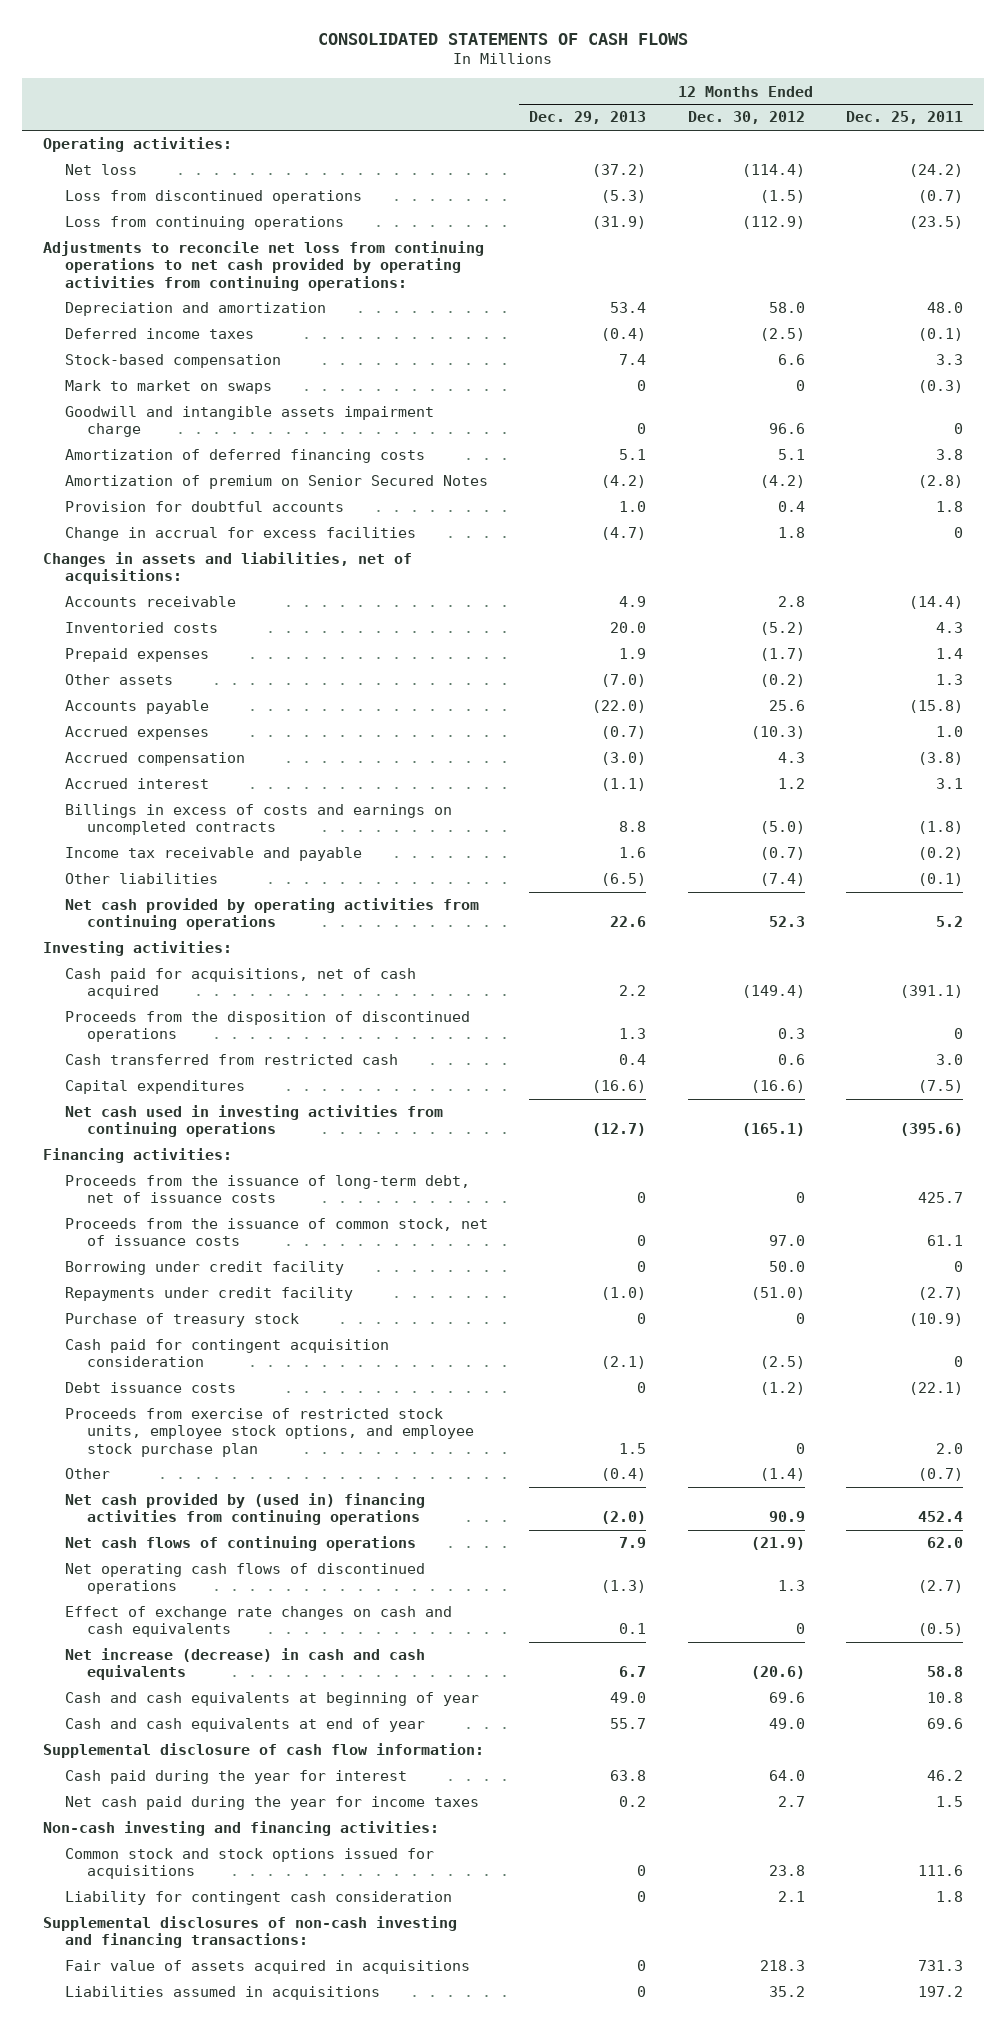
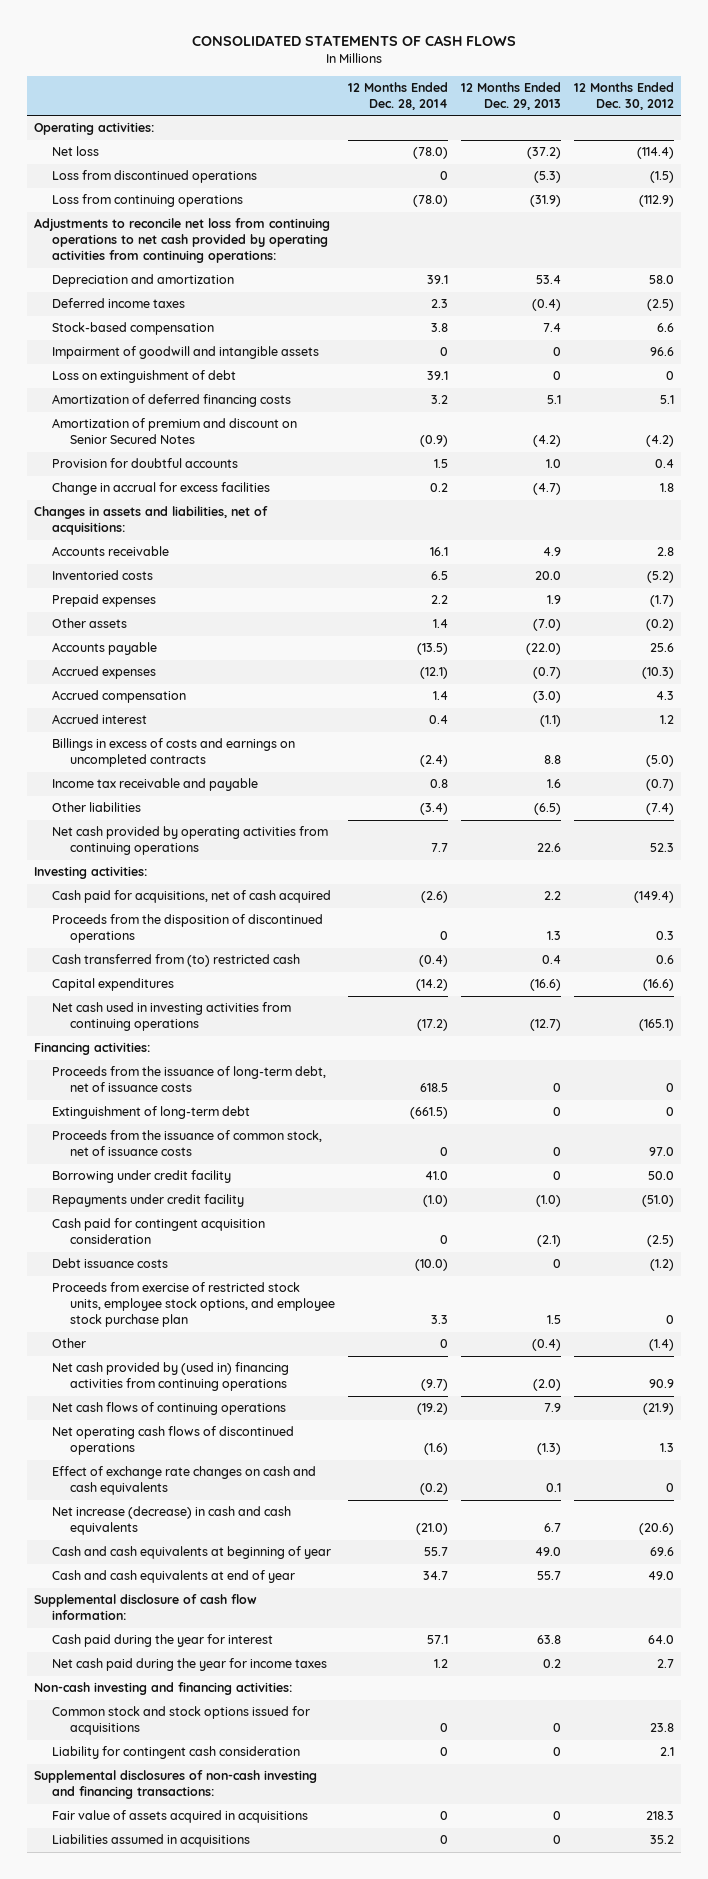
[846,111,964,125] Dec. 25, 2011 -> none
none -> [348,81,449,110] 12 Months Ended Dec. 28, 2014
[64,380,272,395] Mark to market on swaps -> none
[64,406,434,438] Goodwill and intangible assets impairment charge -> [51,346,319,360] Impairment of goodwill and intangible assets
none -> [51,370,236,384] Loss on extinguishment of debt
[64,475,488,490] Amortization of premium on Senior Secured Notes -> [51,418,297,445] Amortization of premium and discount on Senior Secured Notes
[64,1054,398,1066] Cash transferred from restricted cash -> [51,954,300,968] Cash transferred from (to) restricted cash
none -> [51,1106,250,1120] Extinguishment of long-term debt
[64,1313,299,1328] Purchase of treasury stock -> none

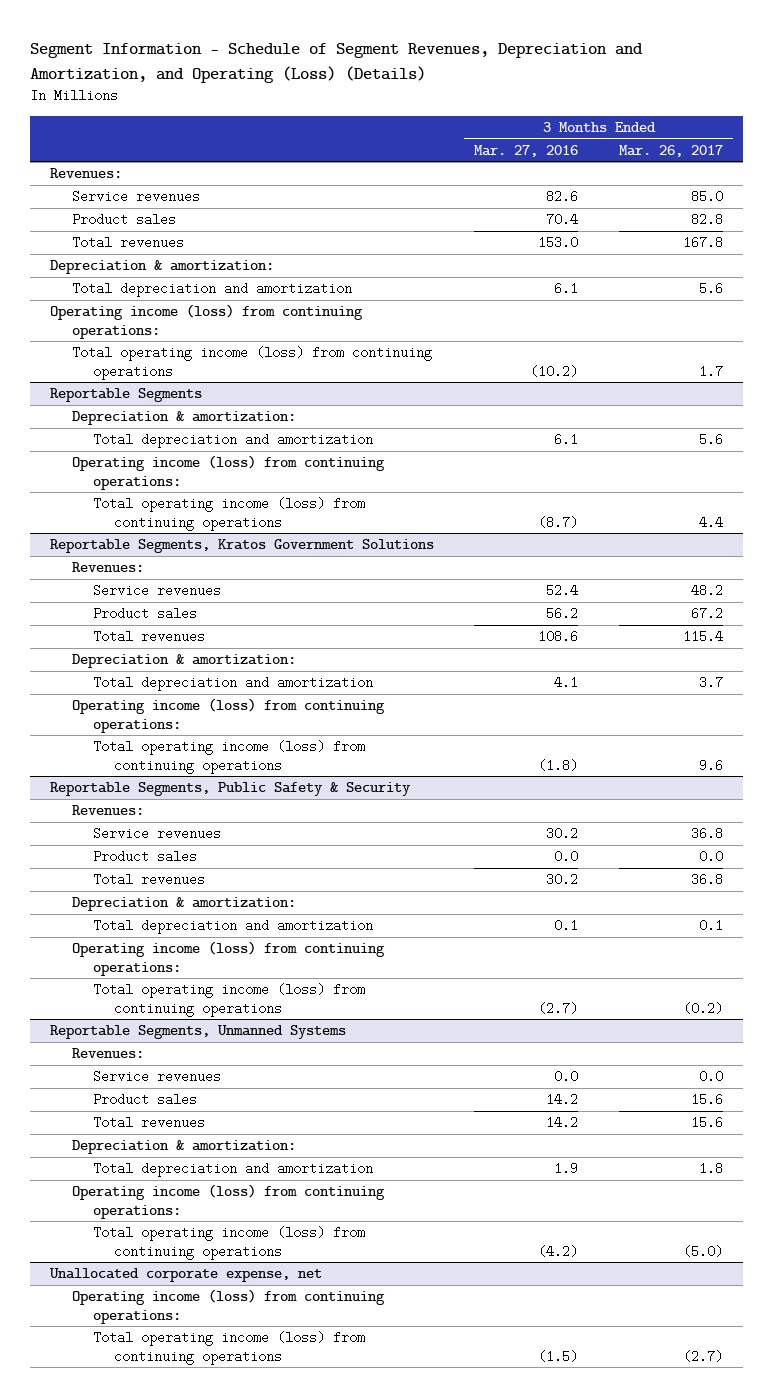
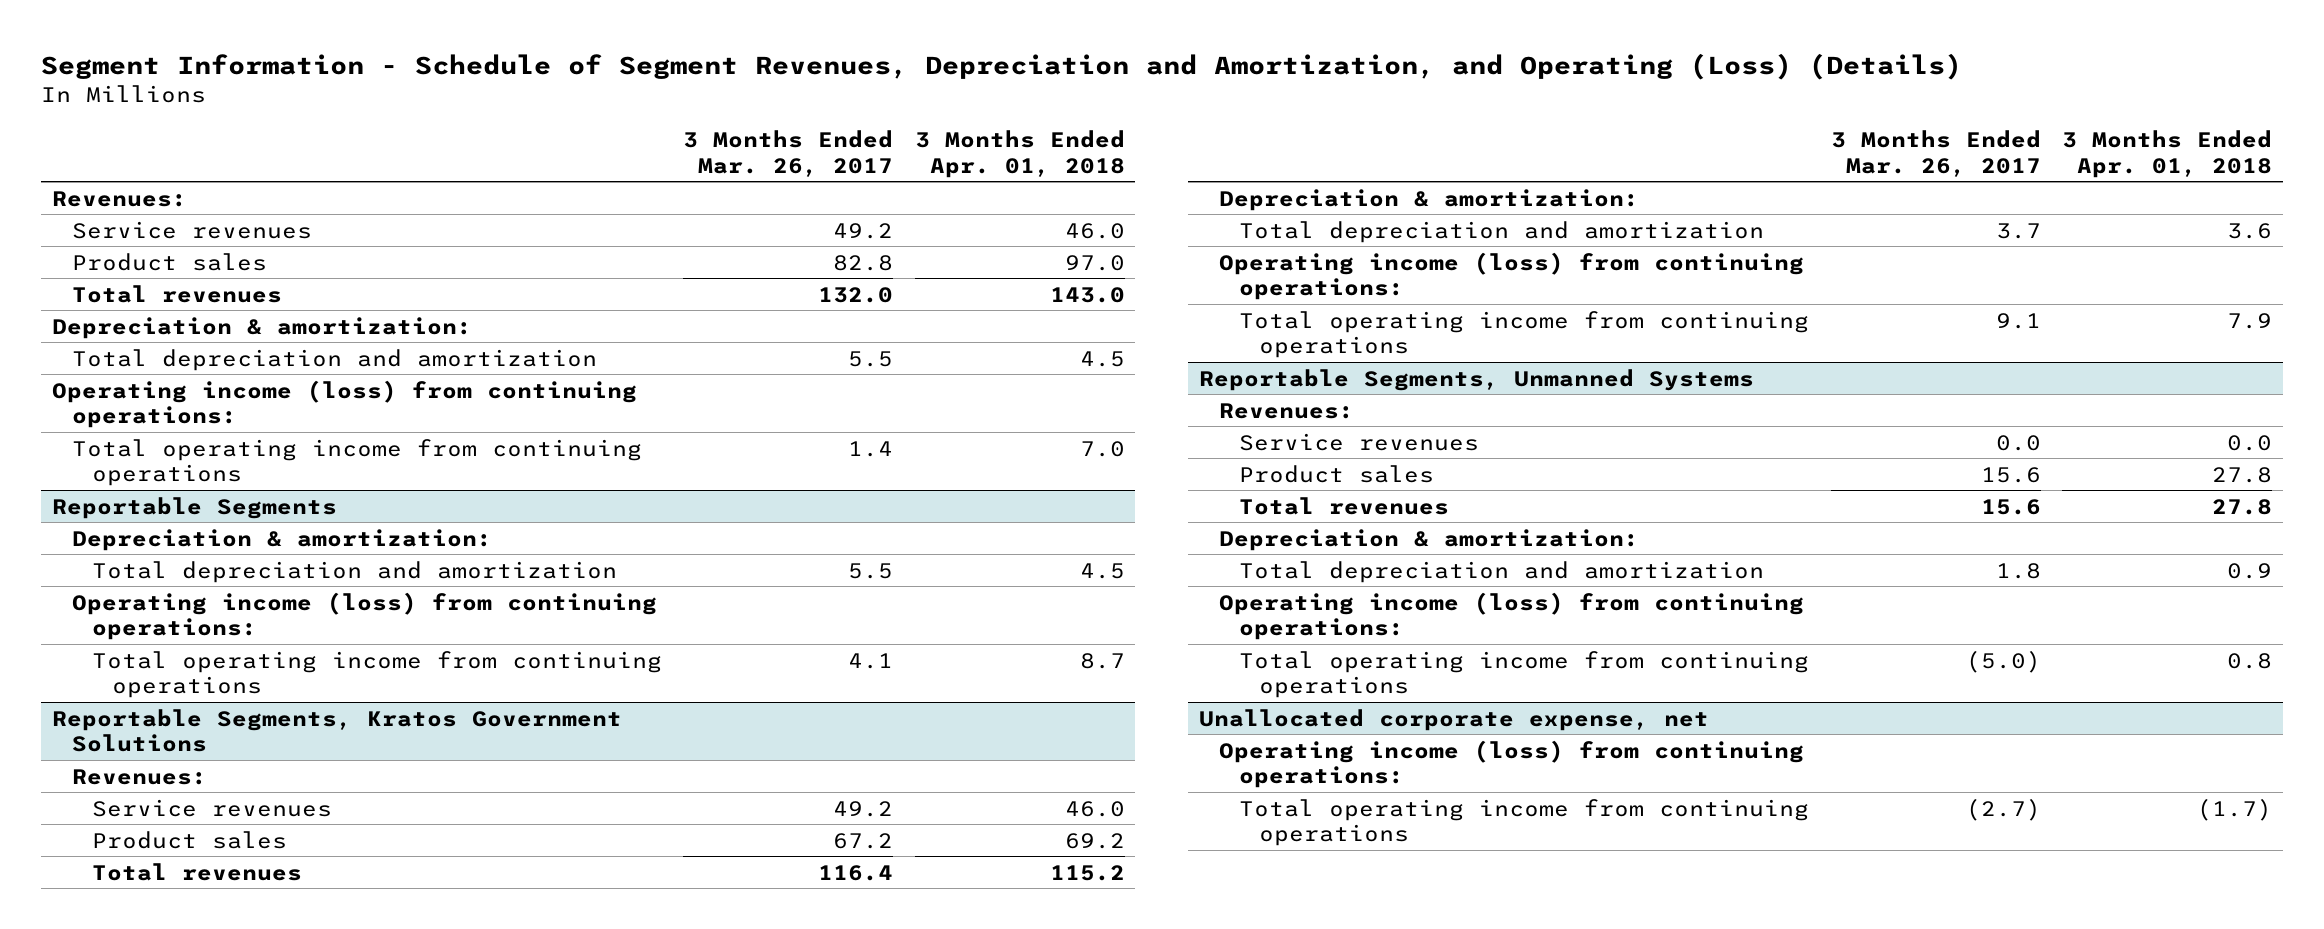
[474,144,579,157] Mar. 27, 2016 -> none
none -> [914,129,1125,178] 3 Months Ended Apr. 01, 2018
[690,190,723,204] 85.0 -> [833,222,894,239] 49.2
[682,236,723,250] 167.8 -> [818,286,894,303] 132.0
[698,282,723,296] 5.6 -> [848,350,894,367] 5.5
[71,346,432,380] Total operating income (loss) from continuing operations -> [71,438,642,487] Total operating income from continuing operations
[698,364,723,378] 1.7 -> [848,440,894,457] 1.4
[698,433,723,447] 5.6 -> [848,562,894,579] 5.5
[92,497,365,531] Total operating income (loss) from continuing operations -> [91,650,662,699] Total operating income from continuing operations
[698,515,723,529] 4.4 -> [848,652,894,669] 4.1
[690,584,723,598] 48.2 -> [833,800,894,817] 49.2
[682,630,723,644] 115.4 -> [818,864,894,881] 116.4
[50,782,412,797] Reportable Segments, Public Safety & Security -> none
[71,805,144,816] Revenues: -> none
[92,827,221,841] Service revenues -> none
[92,850,197,864] Product sales -> none
[92,873,205,887] Total revenues -> none
[71,897,296,912] Depreciation & amortization: -> none
[92,919,373,935] Total depreciation and amortization -> none
[71,941,385,976] Operating income (loss) from continuing operations: -> none
[92,983,365,1017] Total operating income (loss) from continuing operations -> none
[92,740,365,774] Total operating income (loss) from continuing operations -> [1239,310,1810,359] Total operating income from continuing operations
[698,758,723,772] 9.6 -> [1995,312,2041,329] 9.1
[92,1226,365,1260] Total operating income (loss) from continuing operations -> [1239,650,1810,699] Total operating income from continuing operations
[92,1331,365,1365] Total operating income (loss) from continuing operations -> [1239,798,1810,847] Total operating income from continuing operations

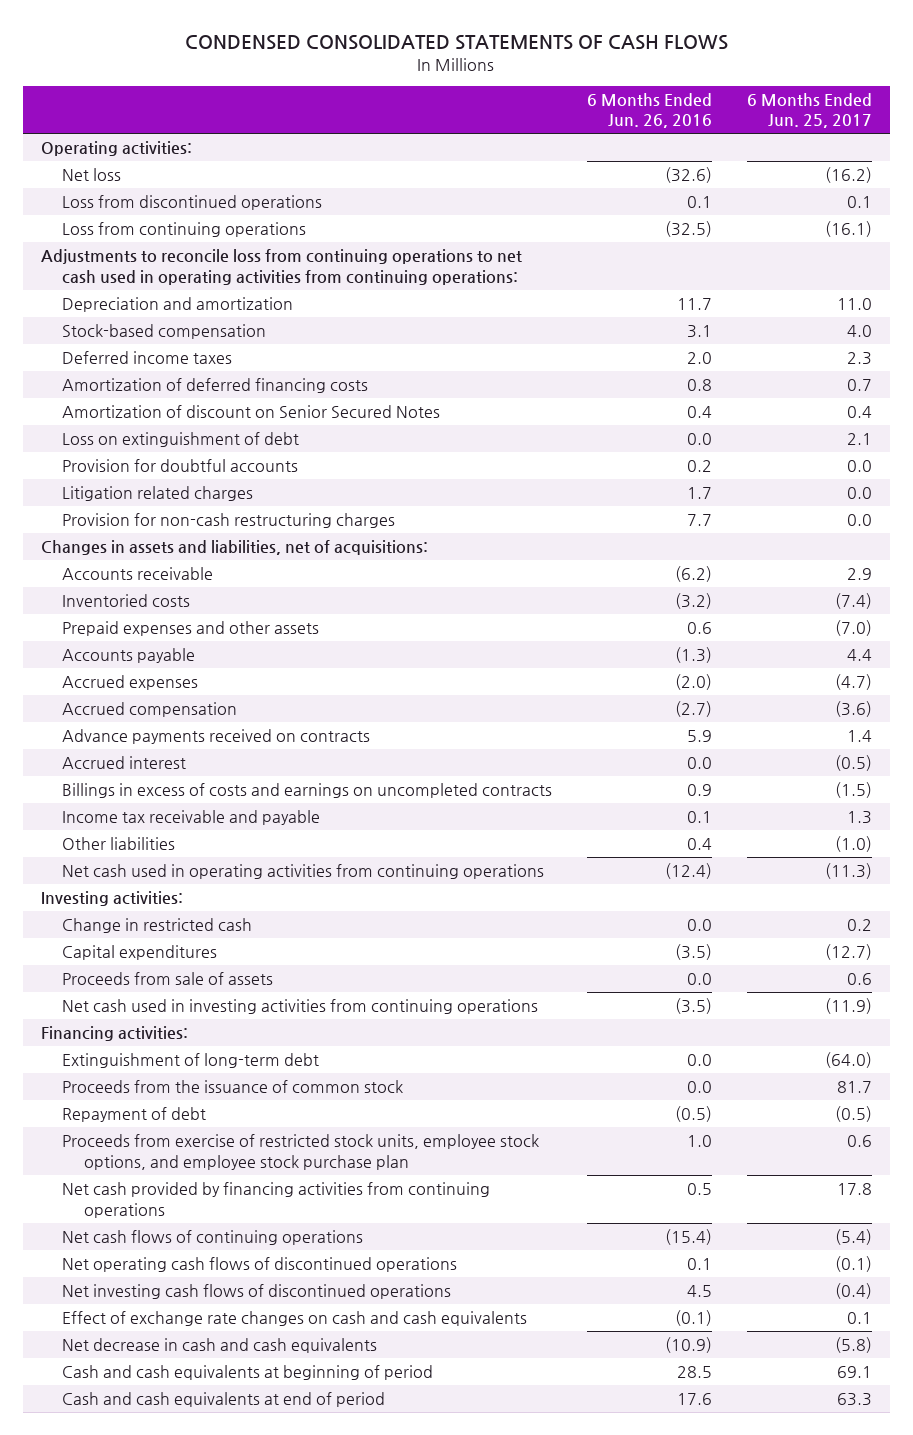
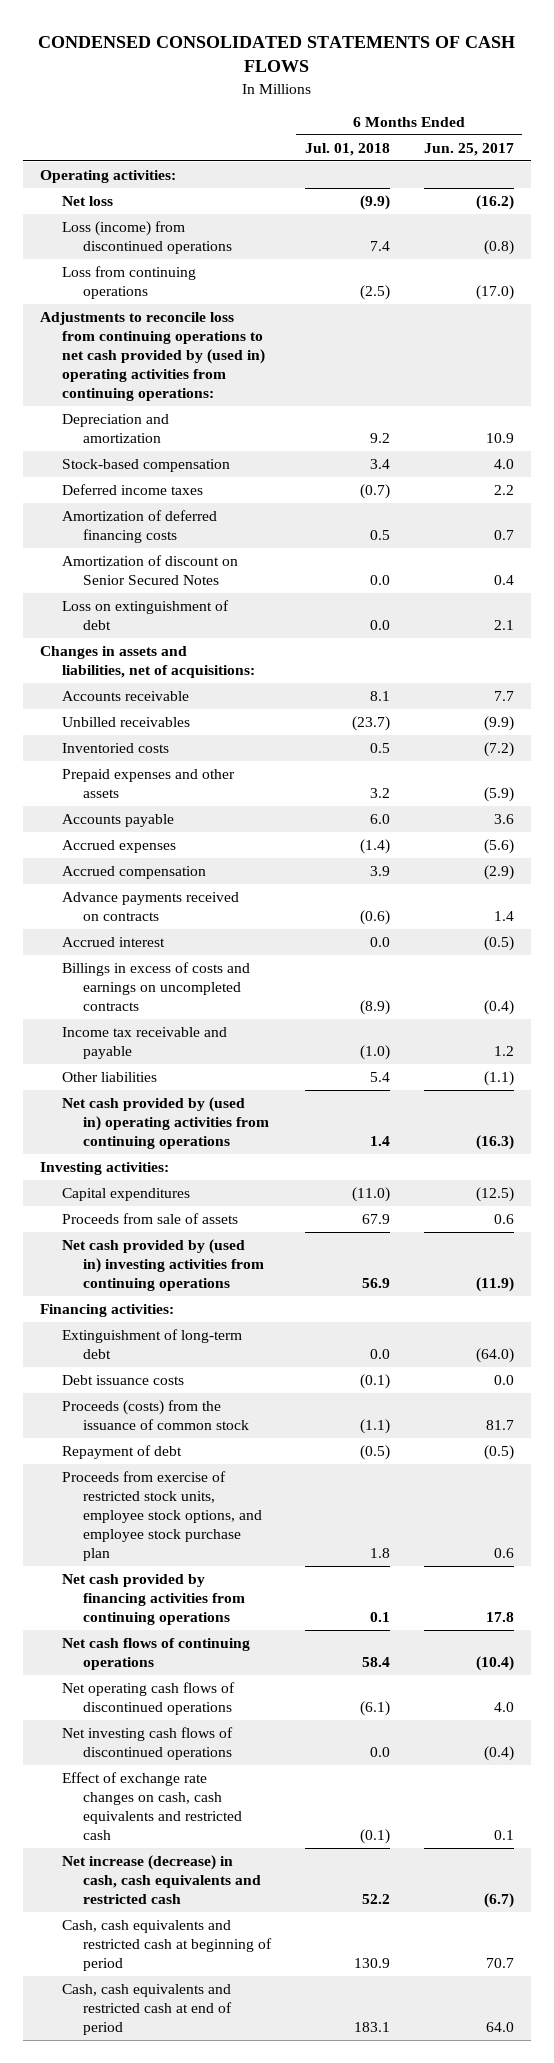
[587,92,713,129] 6 Months Ended Jun. 26, 2016 -> none
none -> [304,142,390,156] Jul. 01, 2018
[62,195,323,211] Loss from discontinued operations -> [61,220,232,255] Loss (income) from discontinued operations
[847,196,873,209] 0.1 -> [483,240,514,256] (0.8)
[825,221,873,238] (16.1) -> [475,285,514,301] (17.0)
[40,249,522,285] Adjustments to reconcile loss from continuing operations to net cash used in operating activities from continuing operations: -> [40,311,265,402] Adjustments to reconcile loss from continuing operations to net cash provided by (used in) operating activities from continuing operations:
[837,298,873,311] 11.0 -> [485,433,514,444] 10.9
[847,352,873,366] 2.3 -> [493,484,514,495] 2.2
[62,459,299,473] Provision for doubtful accounts -> none
[62,486,254,502] Litigation related charges -> none
[62,513,396,529] Provision for non-cash restructuring charges -> none
[847,568,873,581] 2.9 -> [493,690,514,701] 7.7
none -> [61,716,190,727] Unbilled receivables
[835,593,873,610] (7.4) -> [483,741,514,757] (7.2)
[835,620,873,637] (7.0) -> [483,787,514,803] (5.9)
[847,649,873,662] 4.4 -> [493,813,514,824] 3.6
[835,674,873,691] (4.7) -> [483,838,514,854] (5.6)
[835,701,873,718] (3.6) -> [483,864,514,880] (2.9)
[835,782,873,799] (1.5) -> [483,1000,514,1016] (0.4)
[847,811,873,825] 1.3 -> [493,1046,514,1057] 1.2
[835,836,873,853] (1.0) -> [483,1070,514,1086] (1.1)
[62,864,545,880] Net cash used in operating activities from continuing operations -> [61,1096,269,1150] Net cash provided by (used in) operating activities from continuing operations
[825,863,873,880] (11.3) -> [475,1135,514,1151] (16.3)
[62,918,253,934] Change in restricted cash -> none
[825,944,873,961] (12.7) -> [475,1186,514,1202] (12.5)
[62,999,539,1015] Net cash used in investing activities from continuing operations -> [61,1238,264,1292] Net cash provided by (used in) investing activities from continuing operations
none -> [61,1374,184,1385] Debt issuance costs
[62,1080,404,1094] Proceeds from the issuance of common stock -> [61,1399,249,1431] Proceeds (costs) from the issuance of common stock
[835,1229,873,1246] (5.4) -> [475,1656,514,1672] (10.4)
[835,1256,873,1273] (0.1) -> [493,1702,514,1713] 4.0
[62,1311,528,1327] Effect of exchange rate changes on cash and cash equivalents -> [61,1771,242,1841] Effect of exchange rate changes on cash, cash equivalents and restricted cash
[62,1338,378,1354] Net decrease in cash and cash equivalents -> [61,1854,261,1905] Net increase (decrease) in cash, cash equivalents and restricted cash
[835,1337,873,1354] (5.8) -> [483,1893,514,1909] (6.7)
[62,1365,434,1381] Cash and cash equivalents at beginning of period -> [61,1919,272,1972] Cash, cash equivalents and restricted cash at beginning of period
[837,1366,873,1379] 69.1 -> [485,1958,514,1969] 70.7
[62,1392,386,1408] Cash and cash equivalents at end of period -> [61,1983,232,2036] Cash, cash equivalents and restricted cash at end of period
[837,1393,873,1407] 63.3 -> [485,2022,514,2033] 64.0

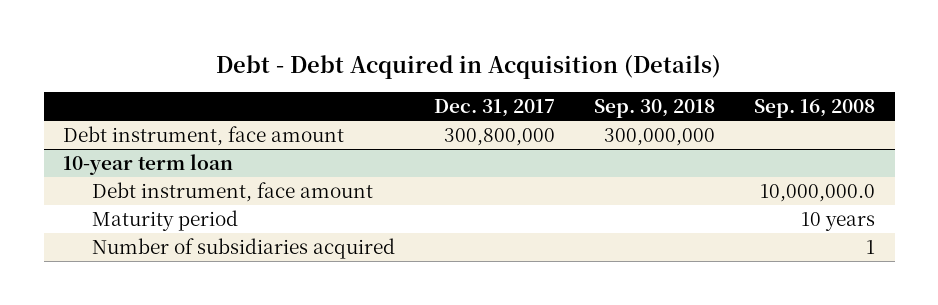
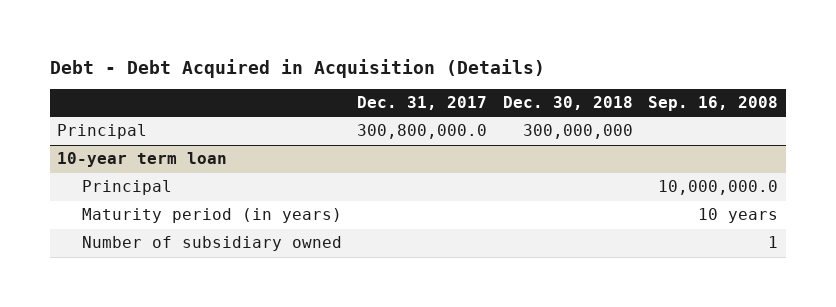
[594,98,716,118] Sep. 30, 2018 -> none
none -> [502,96,633,111] Dec. 30, 2018
[63,125,345,146] Debt instrument, face amount -> none
none -> [57,124,148,140] Principal
[92,181,374,202] Debt instrument, face amount -> [81,180,172,196] Principal
[92,209,239,231] Maturity period -> [81,208,342,224] Maturity period (in years)
[92,237,396,259] Number of subsidiaries acquired -> [81,236,342,252] Number of subsidiary owned

